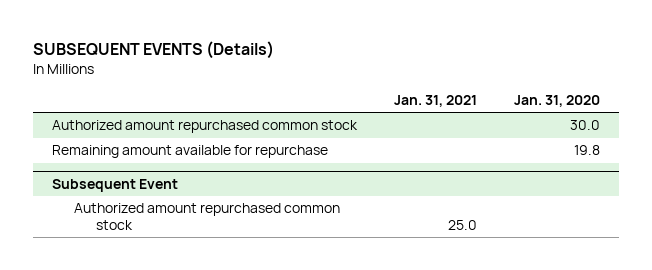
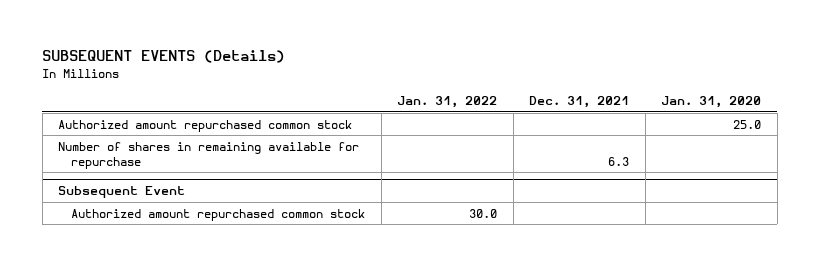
[394,95,478,108] Jan. 31, 2021 -> none
none -> [397,96,498,109] Jan. 31, 2022
none -> [529,96,630,109] Dec. 31, 2021
[51,145,328,159] Remaining amount available for repurchase -> none
[570,120,601,131] 30.0 -> [733,119,762,129] 25.0
none -> [58,141,360,169] Number of shares in remaining available for repurchase

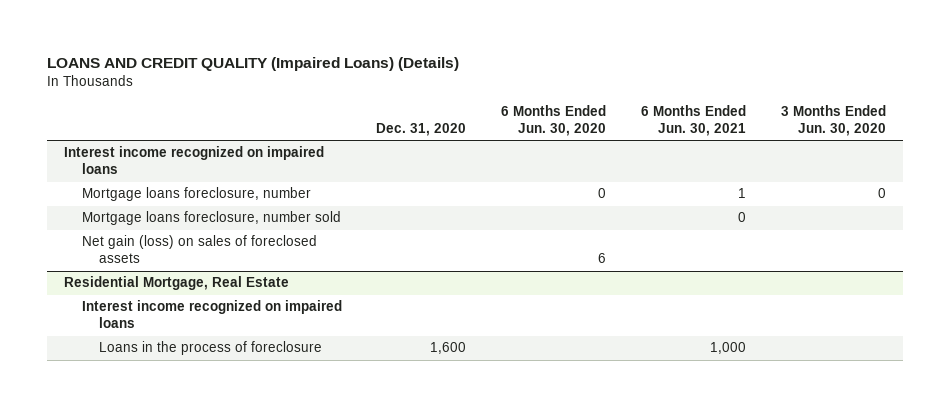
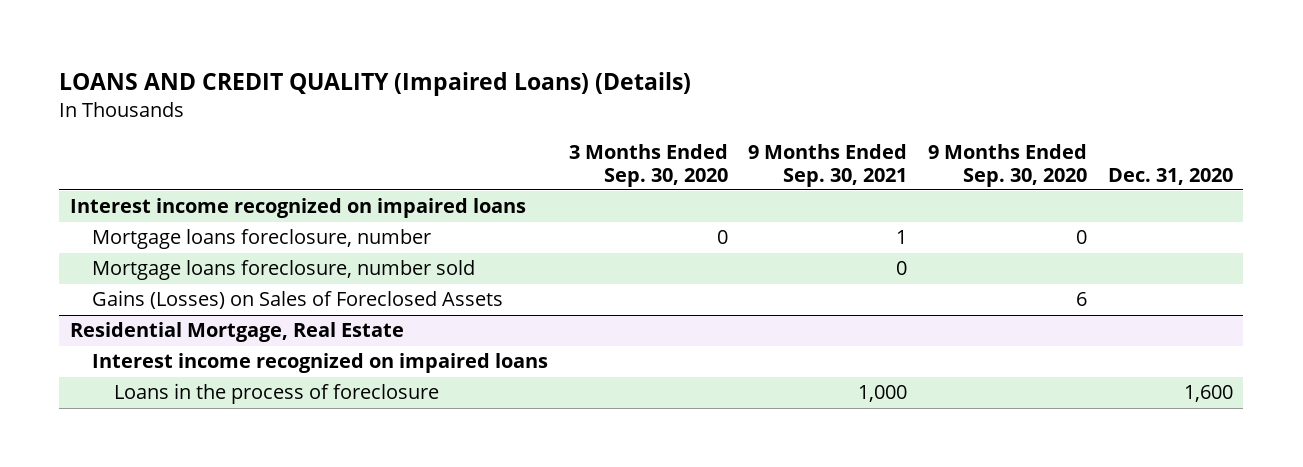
[501,104,607,136] 6 Months Ended Jun. 30, 2020 -> none
[640,104,746,136] 6 Months Ended Jun. 30, 2021 -> none
[780,104,886,136] 3 Months Ended Jun. 30, 2020 -> none
none -> [568,143,728,187] 3 Months Ended Sep. 30, 2020
none -> [748,143,908,187] 9 Months Ended Sep. 30, 2021
none -> [928,143,1088,187] 9 Months Ended Sep. 30, 2020
[81,235,317,264] Net gain (loss) on sales of foreclosed assets -> [91,290,503,310] Gains (Losses) on Sales of Foreclosed Assets

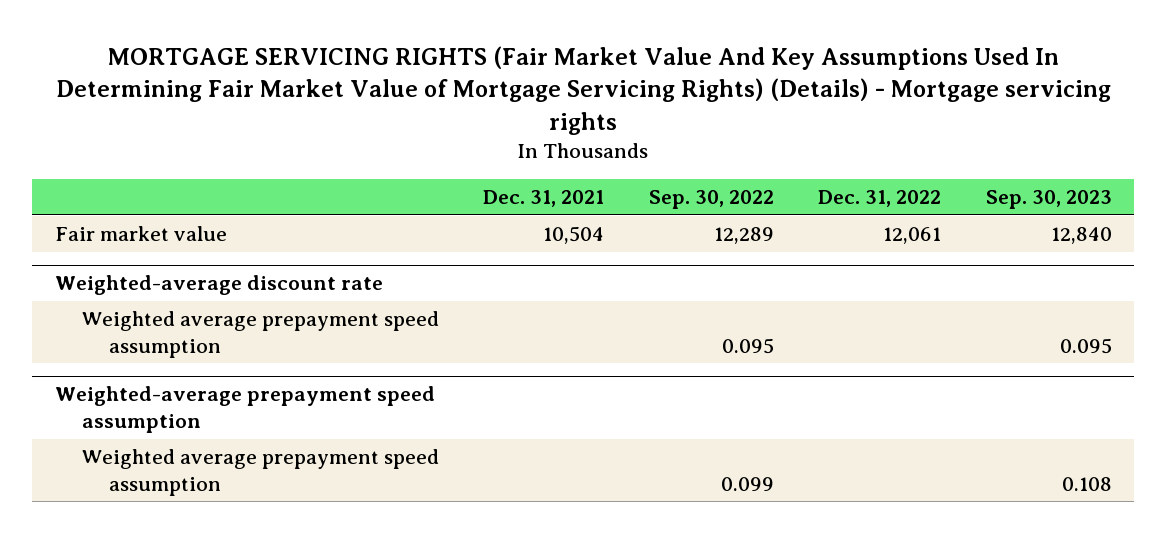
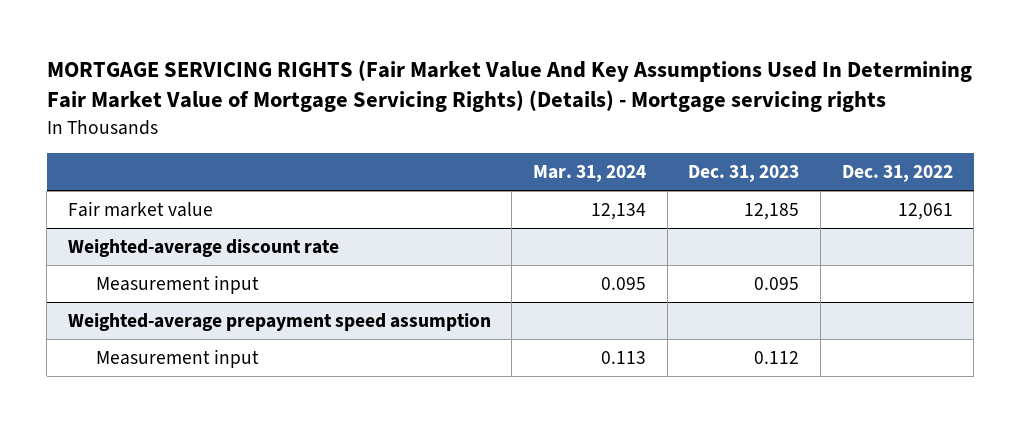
[483,190,605,208] Dec. 31, 2021 -> none
[648,190,774,210] Sep. 30, 2022 -> none
[985,190,1112,210] Sep. 30, 2023 -> none
none -> [533,165,647,183] Mar. 31, 2024
none -> [688,165,800,183] Dec. 31, 2023
[82,311,440,358] Weighted average prepayment speed assumption -> [96,275,260,295] Measurement input
[82,449,440,496] Weighted average prepayment speed assumption -> [96,349,260,369] Measurement input

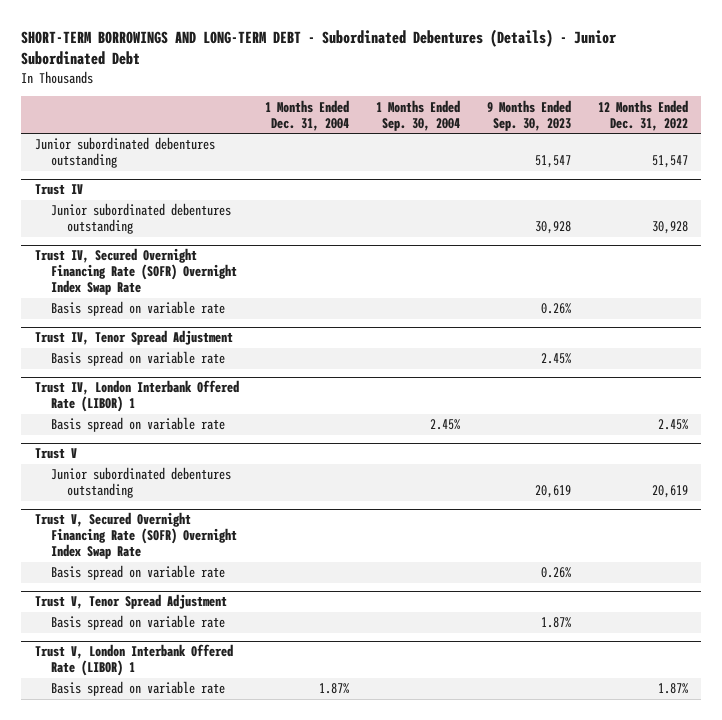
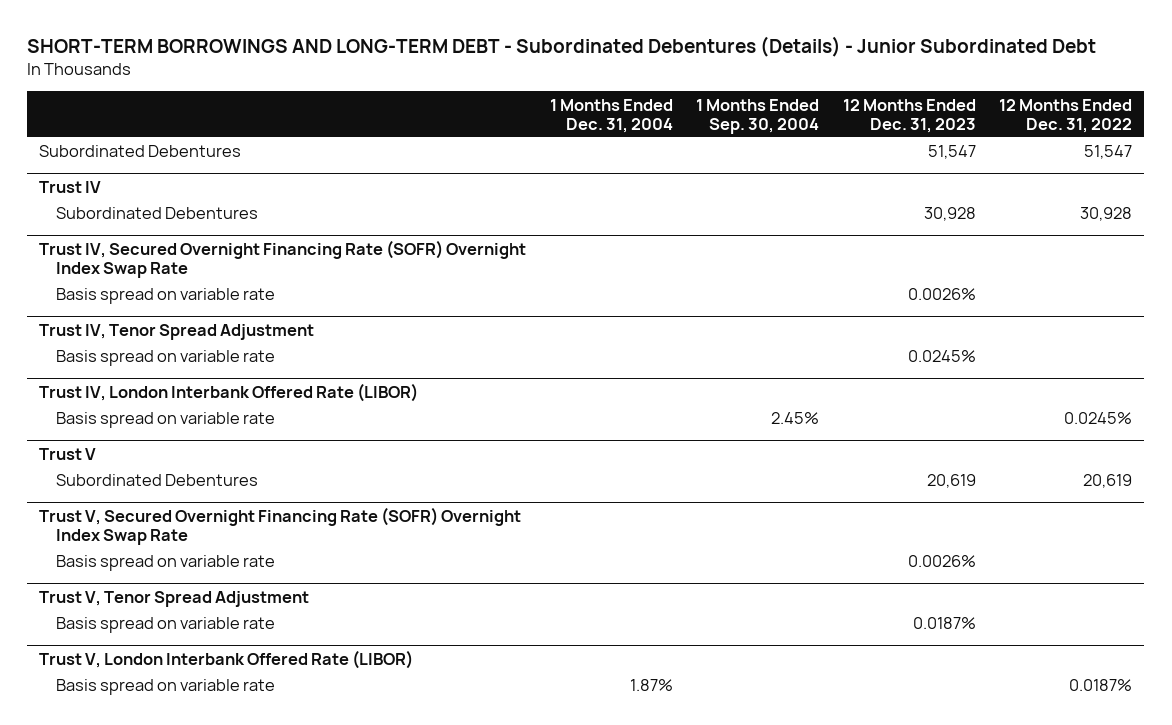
[486,99,571,131] 9 Months Ended Sep. 30, 2023 -> none
none -> [842,98,976,133] 12 Months Ended Dec. 31, 2023
[34,137,215,169] Junior subordinated debentures outstanding -> [39,145,242,158] Subordinated Debentures
[50,203,231,235] Junior subordinated debentures outstanding -> [55,207,258,220] Subordinated Debentures
[34,380,239,413] Trust IV, London Interbank Offered Rate (LIBOR) 1 -> [39,382,419,402] Trust IV, London Interbank Offered Rate (LIBOR)
[657,419,688,431] 2.45% -> [1064,412,1133,425] 0.0245%
[50,467,231,499] Junior subordinated debentures outstanding -> [55,474,258,487] Subordinated Debentures
[34,644,233,677] Trust V, London Interbank Offered Rate (LIBOR) 1 -> [39,649,414,669] Trust V, London Interbank Offered Rate (LIBOR)
[657,683,688,695] 1.87% -> [1069,679,1133,692] 0.0187%

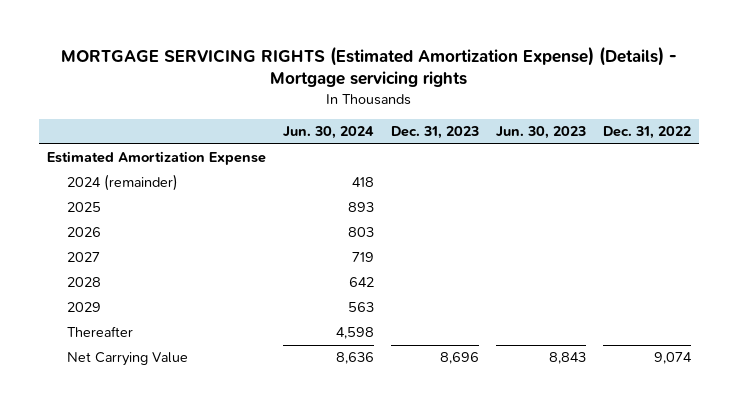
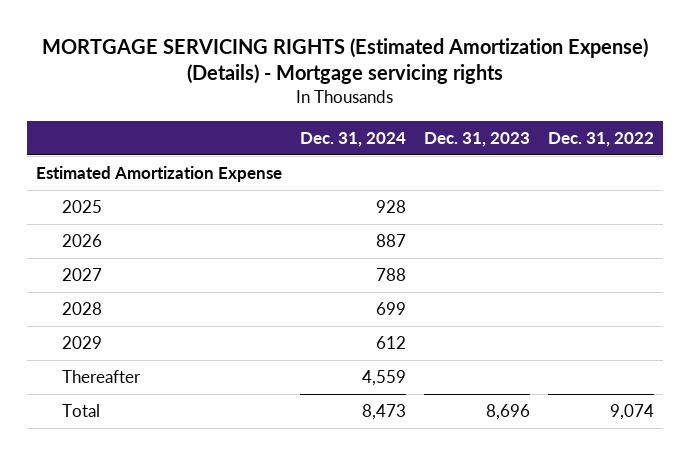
[283,126,375,140] Jun. 30, 2024 -> none
[495,126,586,140] Jun. 30, 2023 -> none
none -> [299,131,406,147] Dec. 31, 2024
[67,174,179,192] 2024 (remainder) -> none
[67,352,189,367] Net Carrying Value -> [62,404,101,418] Total

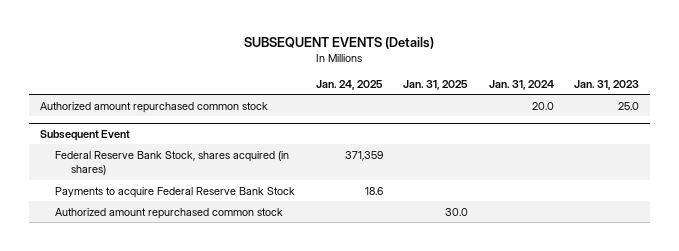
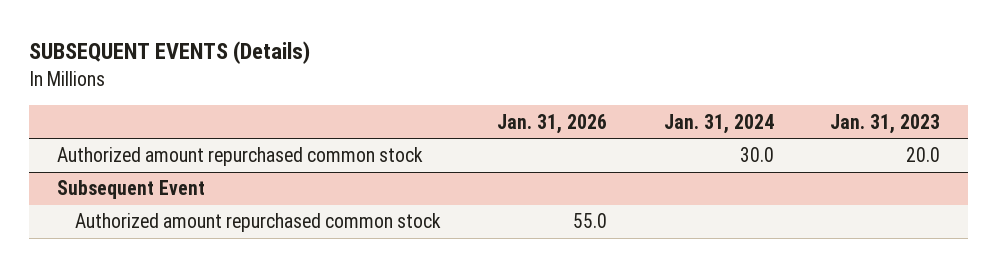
[315,79,383,90] Jan. 24, 2025 -> none
[403,79,469,90] Jan. 31, 2025 -> none
none -> [497,113,608,134] Jan. 31, 2026
[531,101,554,110] 20.0 -> [739,147,774,163] 30.0
[618,101,640,110] 25.0 -> [905,147,940,163] 20.0
[55,150,290,175] Federal Reserve Bank Stock, shares acquired (in shares) -> none
[55,186,296,198] Payments to acquire Federal Reserve Bank Stock -> none

